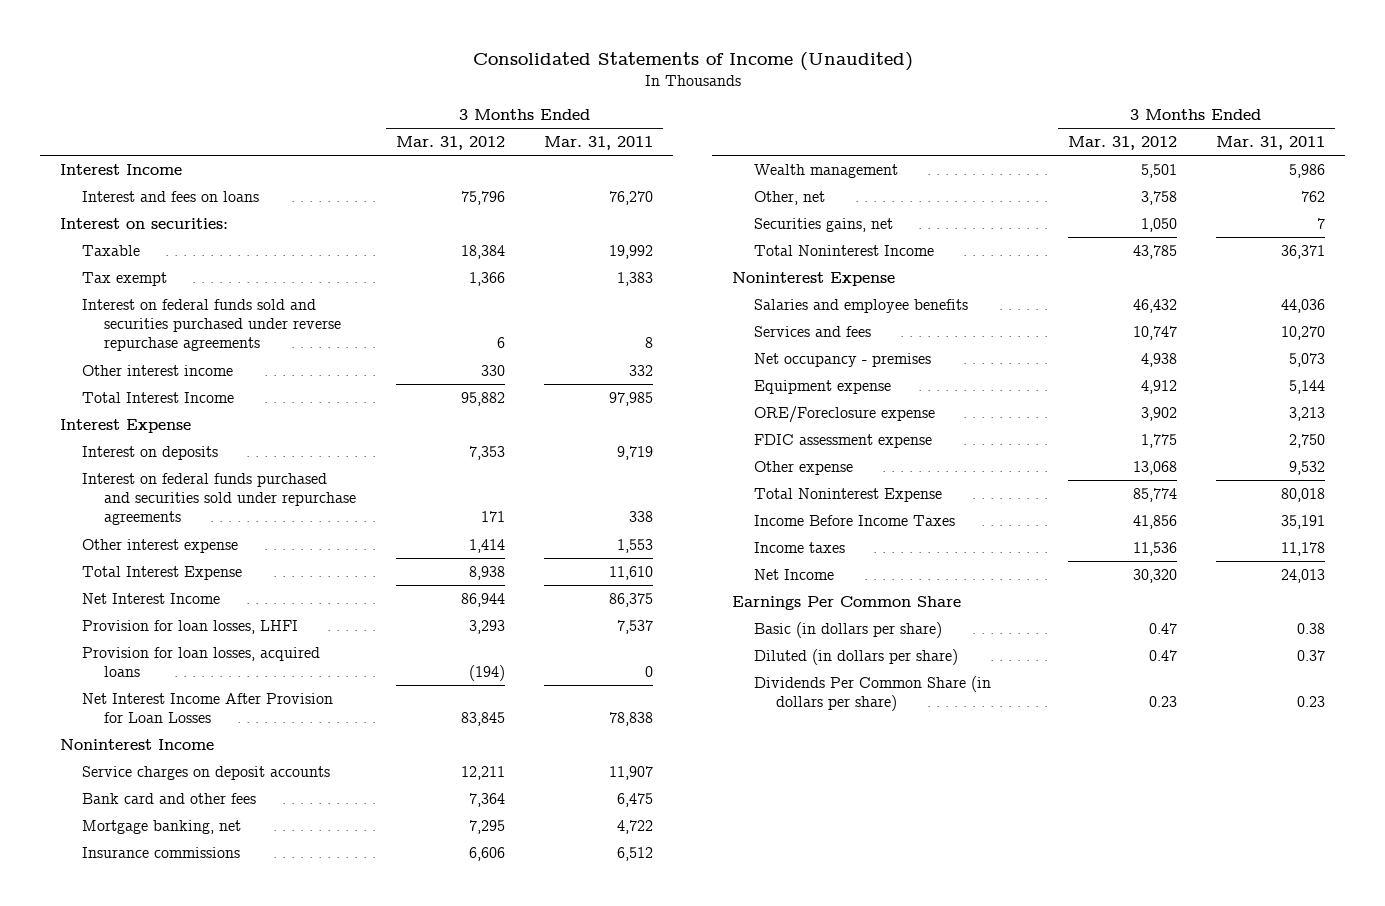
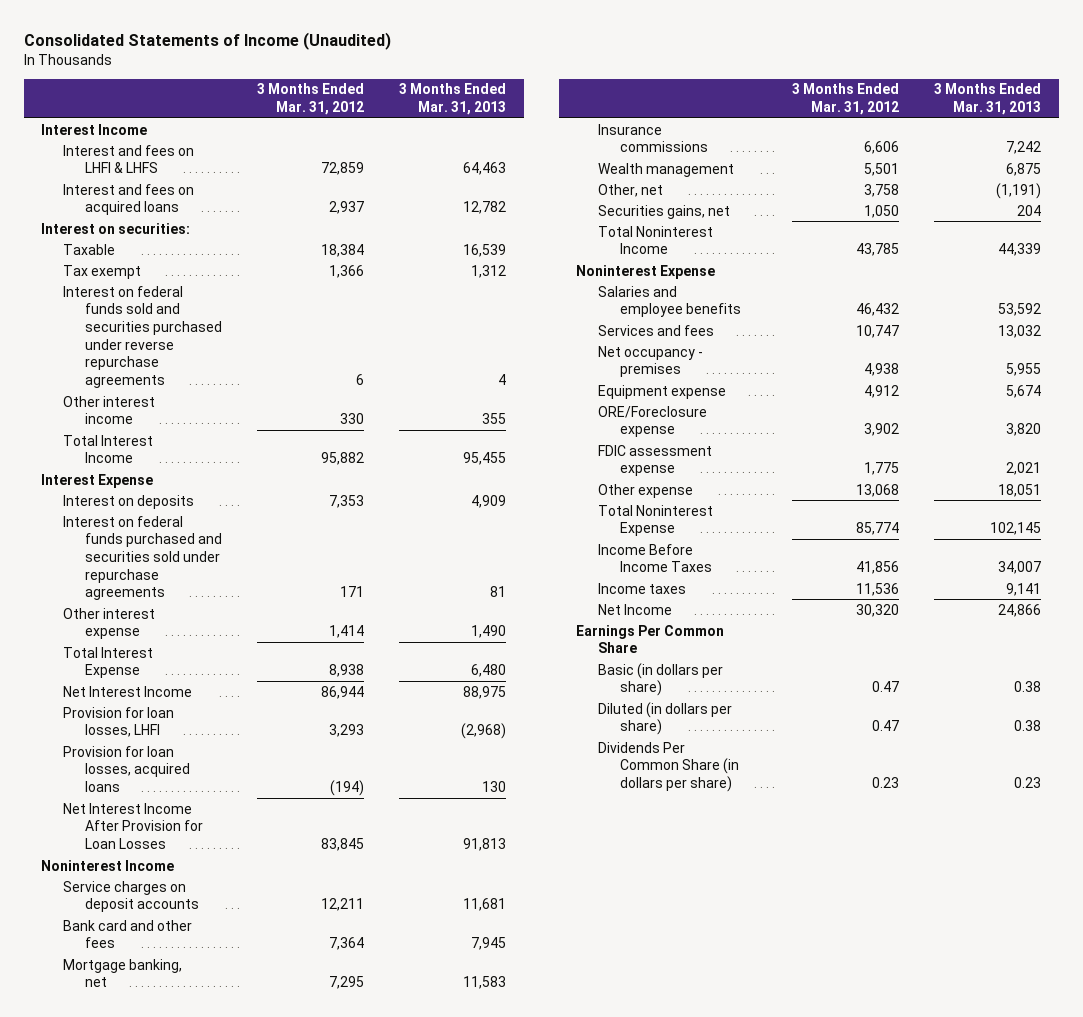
[544,136,654,151] Mar. 31, 2011 -> none
none -> [399,83,507,116] 3 Months Ended Mar. 31, 2013
none -> [63,144,195,174] Interest and fees on LHFI & LHFS
[82,190,260,202] Interest and fees on loans -> [63,183,195,216] Interest and fees on acquired loans
[460,190,505,205] 75,796 -> [329,201,365,215] 2,937

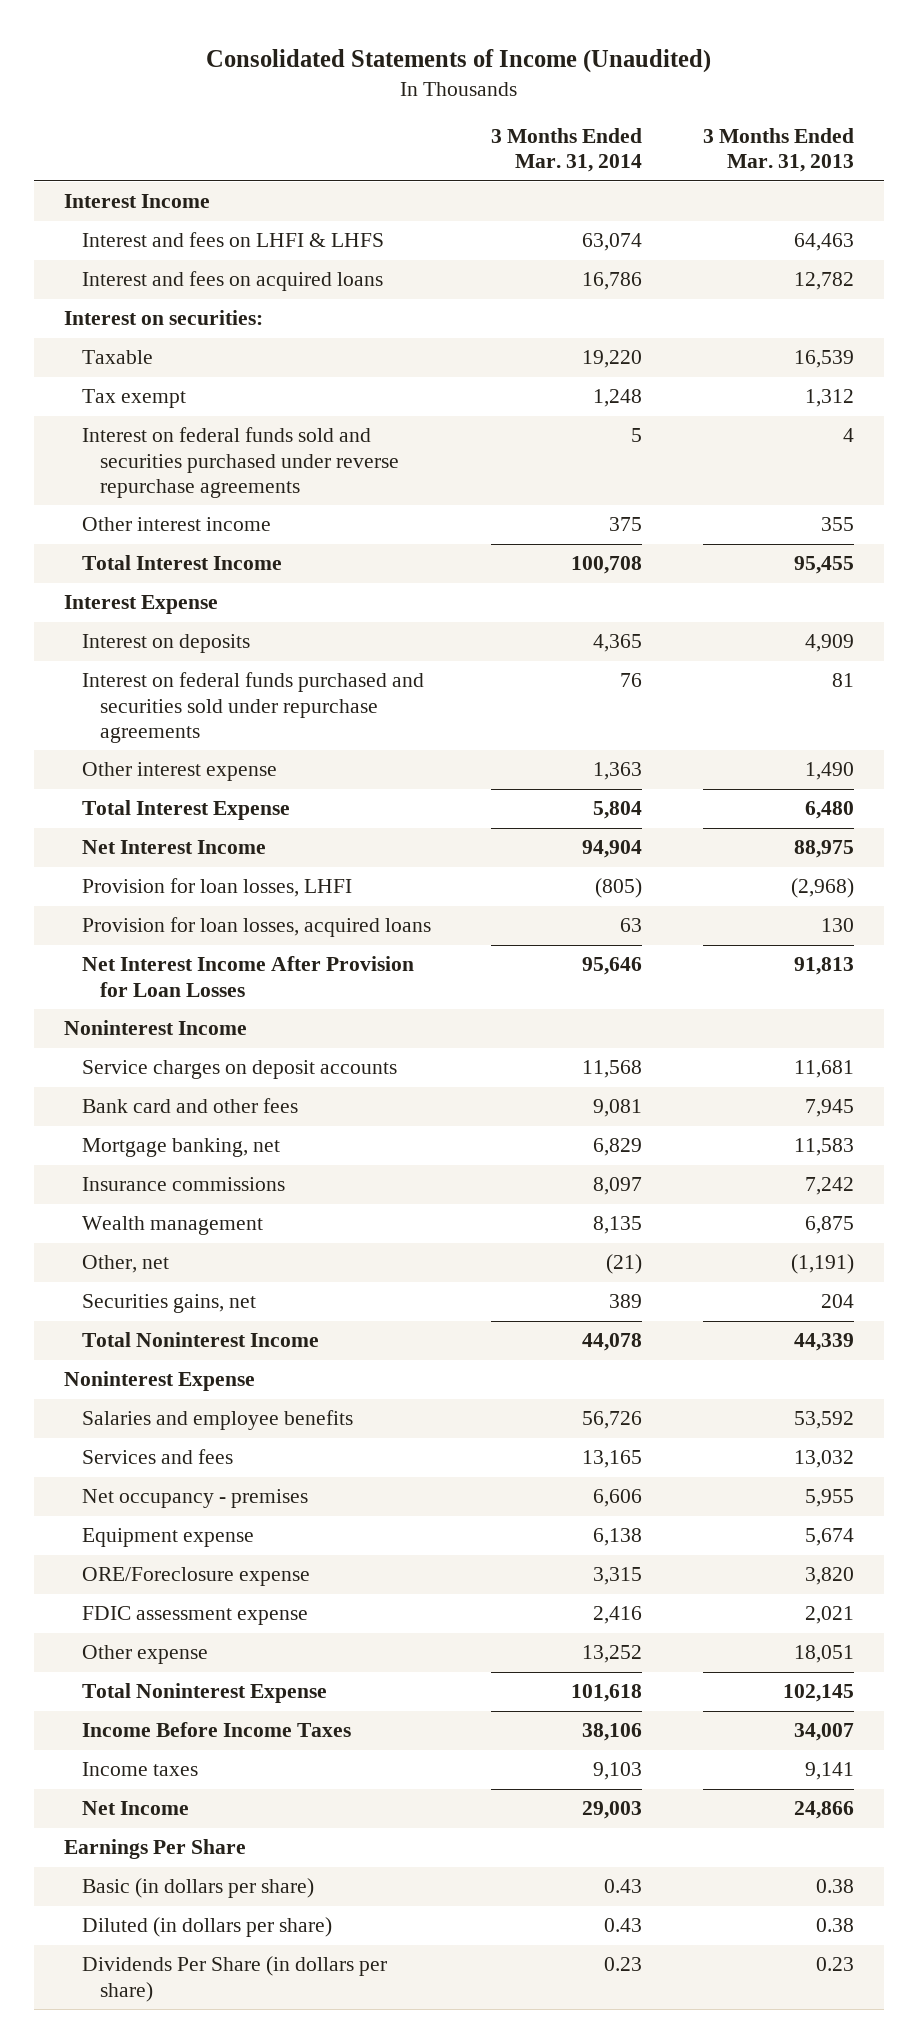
[257,83,365,116] 3 Months Ended Mar. 31, 2012 -> none
none -> [491,128,643,173] 3 Months Ended Mar. 31, 2014
[576,624,725,654] Earnings Per Common Share -> [63,1839,246,1860] Earnings Per Share
[598,741,740,792] Dividends Per Common Share (in dollars per share) -> [81,1956,387,2002] Dividends Per Share (in dollars per share)

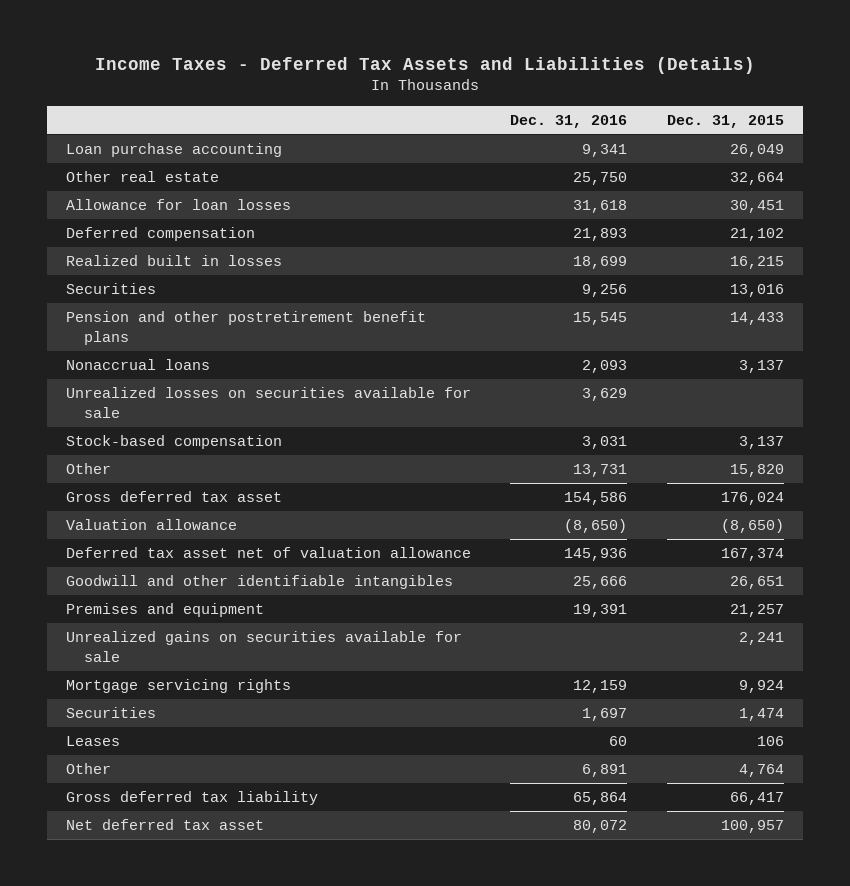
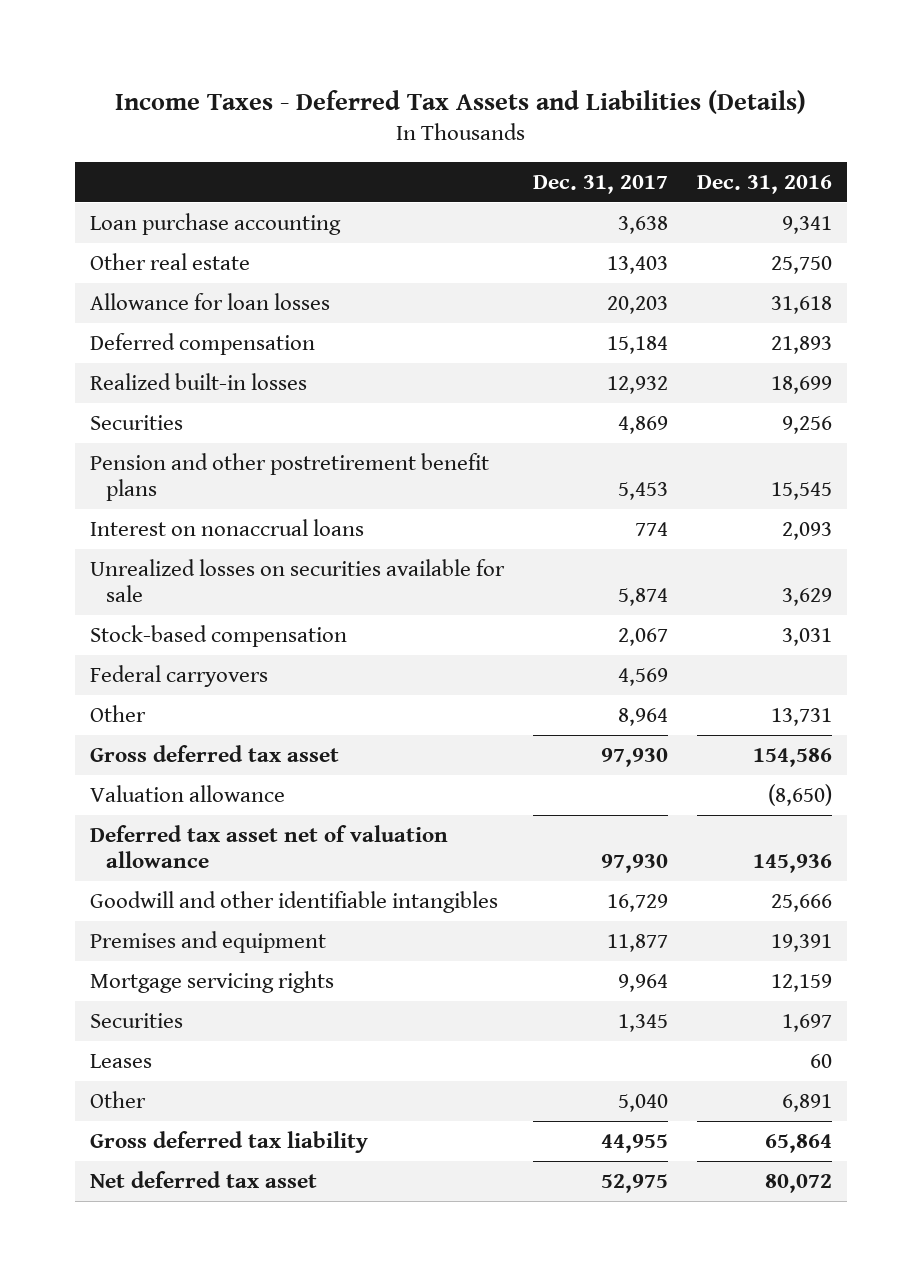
[666,114,784,128] Dec. 31, 2015 -> none
none -> [532,174,668,194] Dec. 31, 2017
[66,255,283,267] Realized built in losses -> [89,372,307,390] Realized built-in losses
[66,359,211,371] Nonaccrual loans -> [89,518,364,536] Interest on nonaccrual loans
none -> [89,664,268,687] Federal carryovers
[66,631,463,662] Unrealized gains on securities available for sale -> none

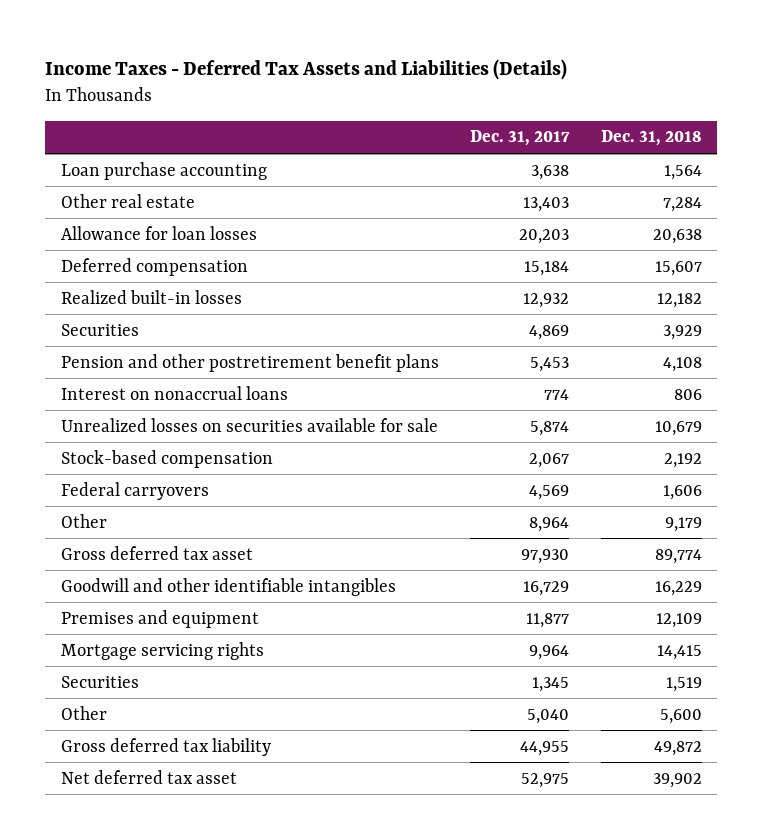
[697,174,833,194] Dec. 31, 2016 -> none
none -> [600,130,702,147] Dec. 31, 2018
[89,784,285,802] Valuation allowance -> none
[89,824,448,869] Deferred tax asset net of valuation allowance -> none
[89,1053,152,1068] Leases -> none

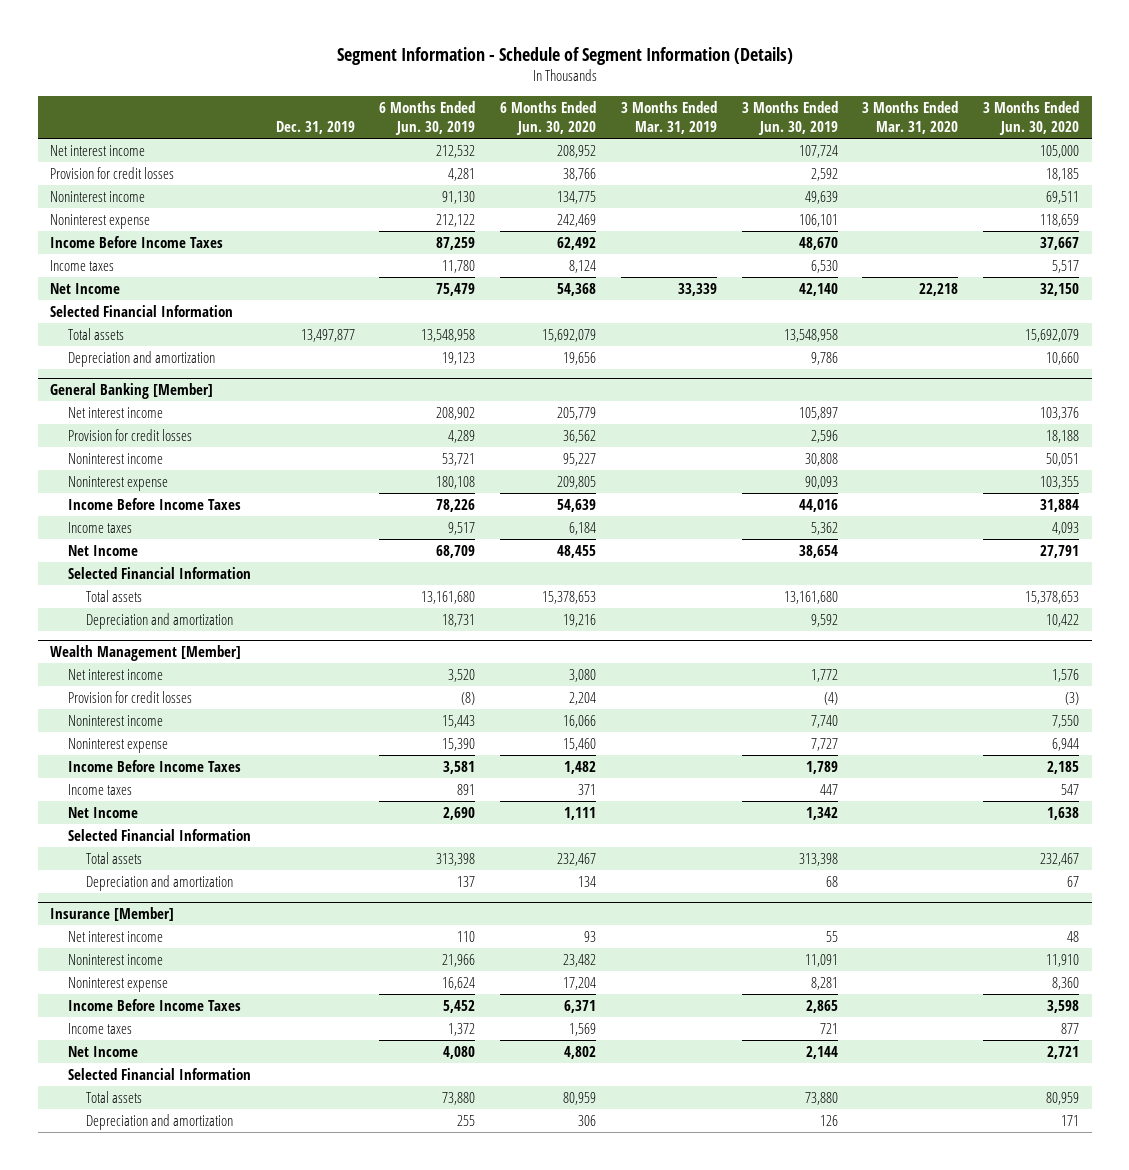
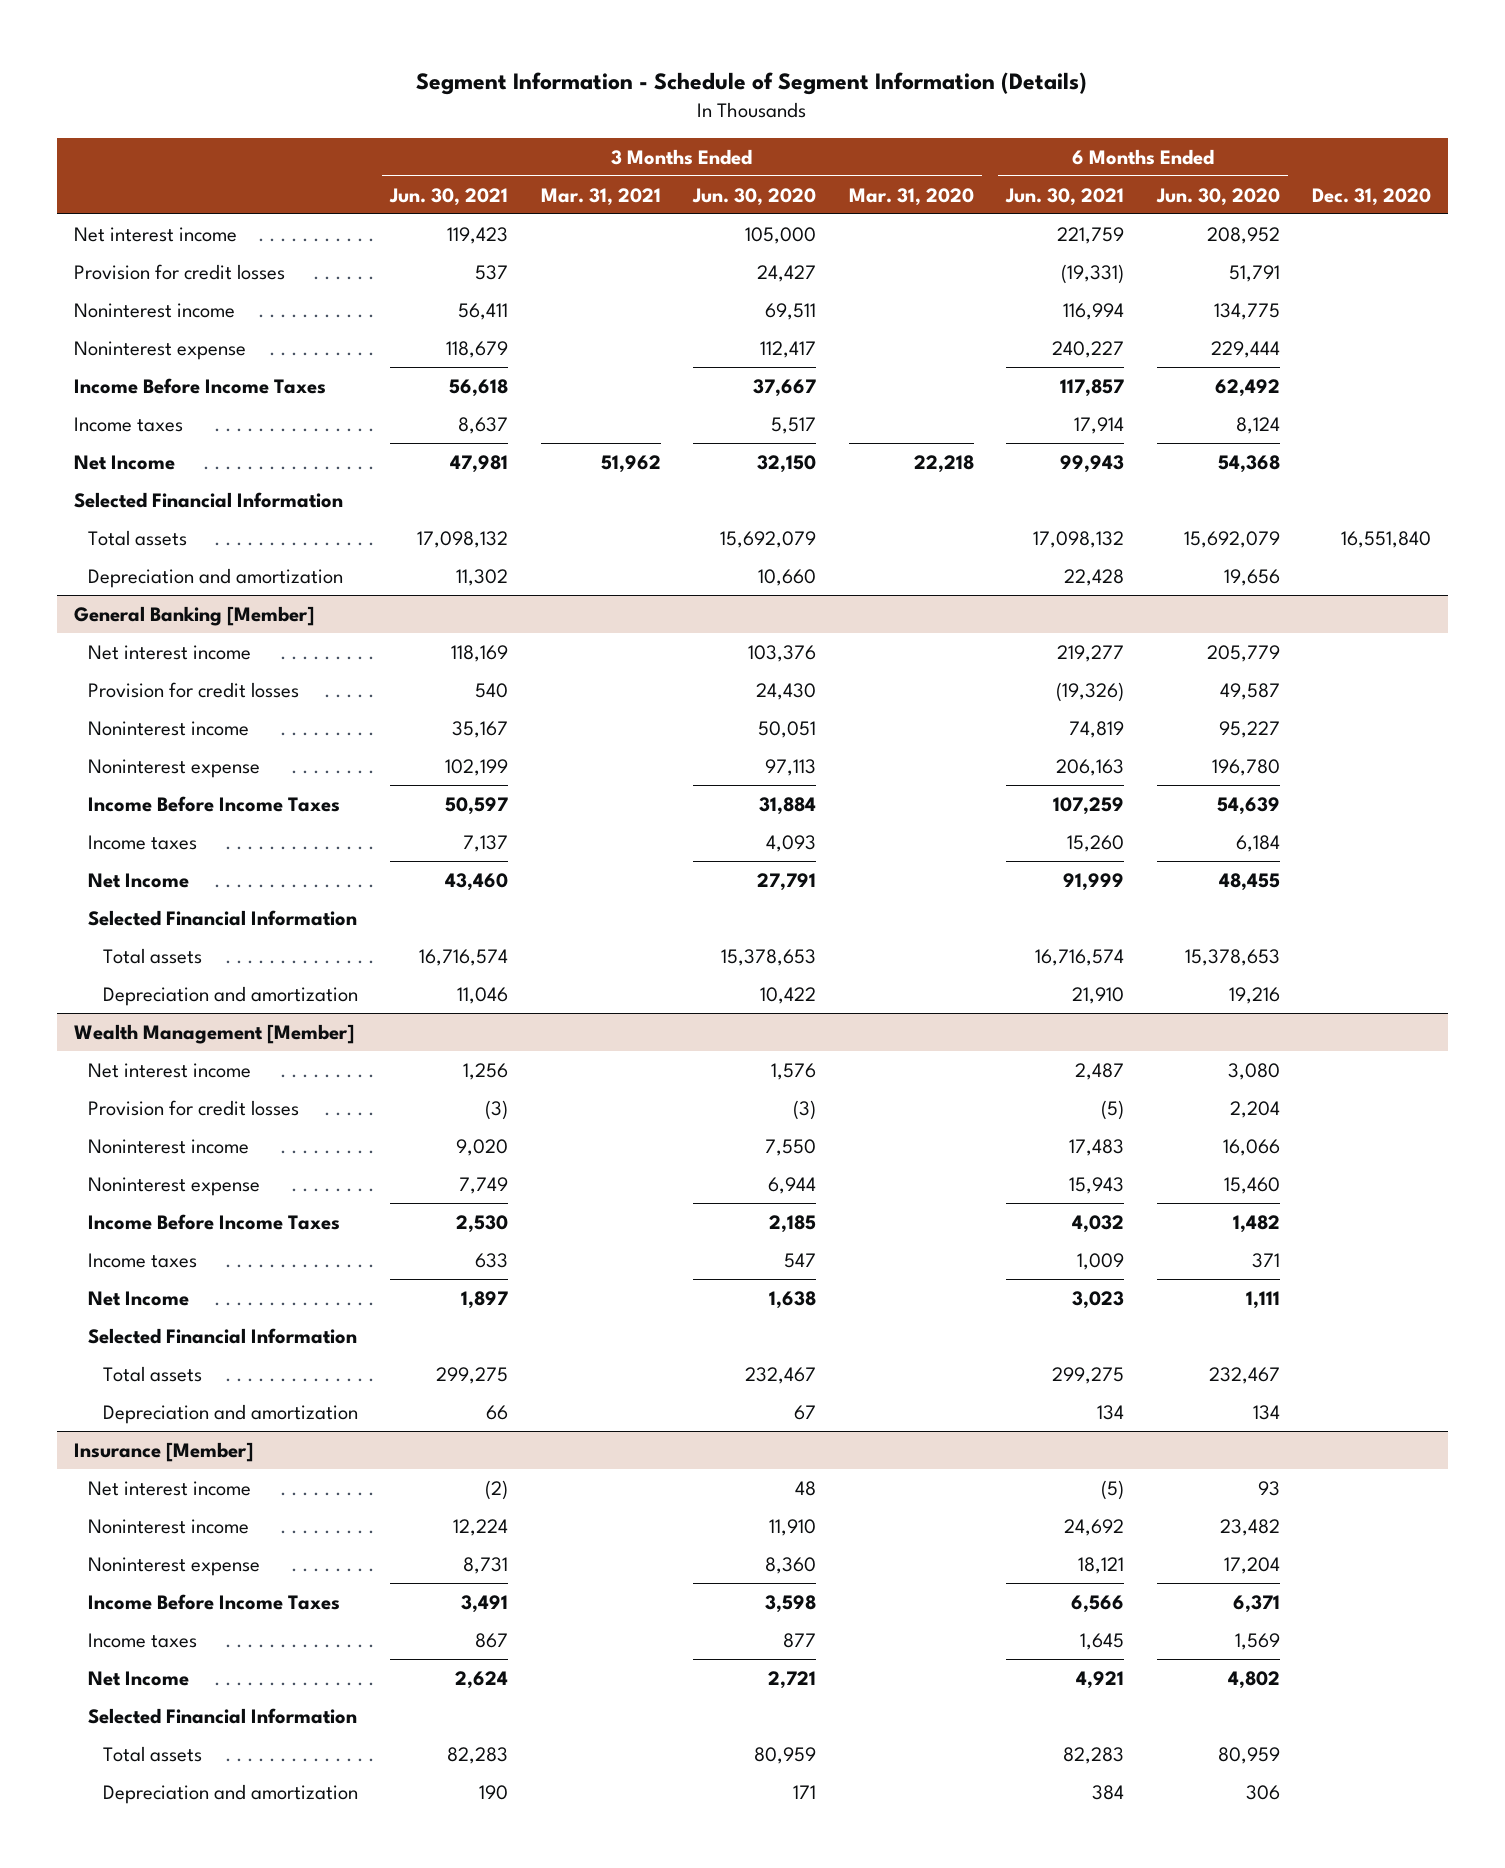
[275,121,355,135] Dec. 31, 2019 -> none
[379,101,476,136] 6 Months Ended Jun. 30, 2019 -> none
[620,101,717,135] 3 Months Ended Mar. 31, 2019 -> none
[741,101,838,136] 3 Months Ended Jun. 30, 2019 -> none
none -> [389,187,509,206] Jun. 30, 2021
none -> [540,187,661,206] Mar. 31, 2021
none -> [1005,187,1125,206] Jun. 30, 2021
none -> [1312,187,1432,206] Dec. 31, 2020
[563,167,597,181] 38,766 -> [1228,264,1280,282] 51,791
[1046,167,1080,181] 18,185 -> [757,264,817,282] 24,427
[557,213,597,227] 242,469 -> [1210,340,1280,358] 229,444
[1040,213,1080,227] 118,659 -> [760,340,817,358] 112,417
[563,429,597,443] 36,562 -> [1219,682,1280,700] 49,587
[1046,429,1080,443] 18,188 -> [756,682,817,700] 24,430
[557,475,597,489] 209,805 -> [1211,758,1280,776] 196,780
[1040,475,1080,489] 103,355 -> [765,758,817,776] 97,113

